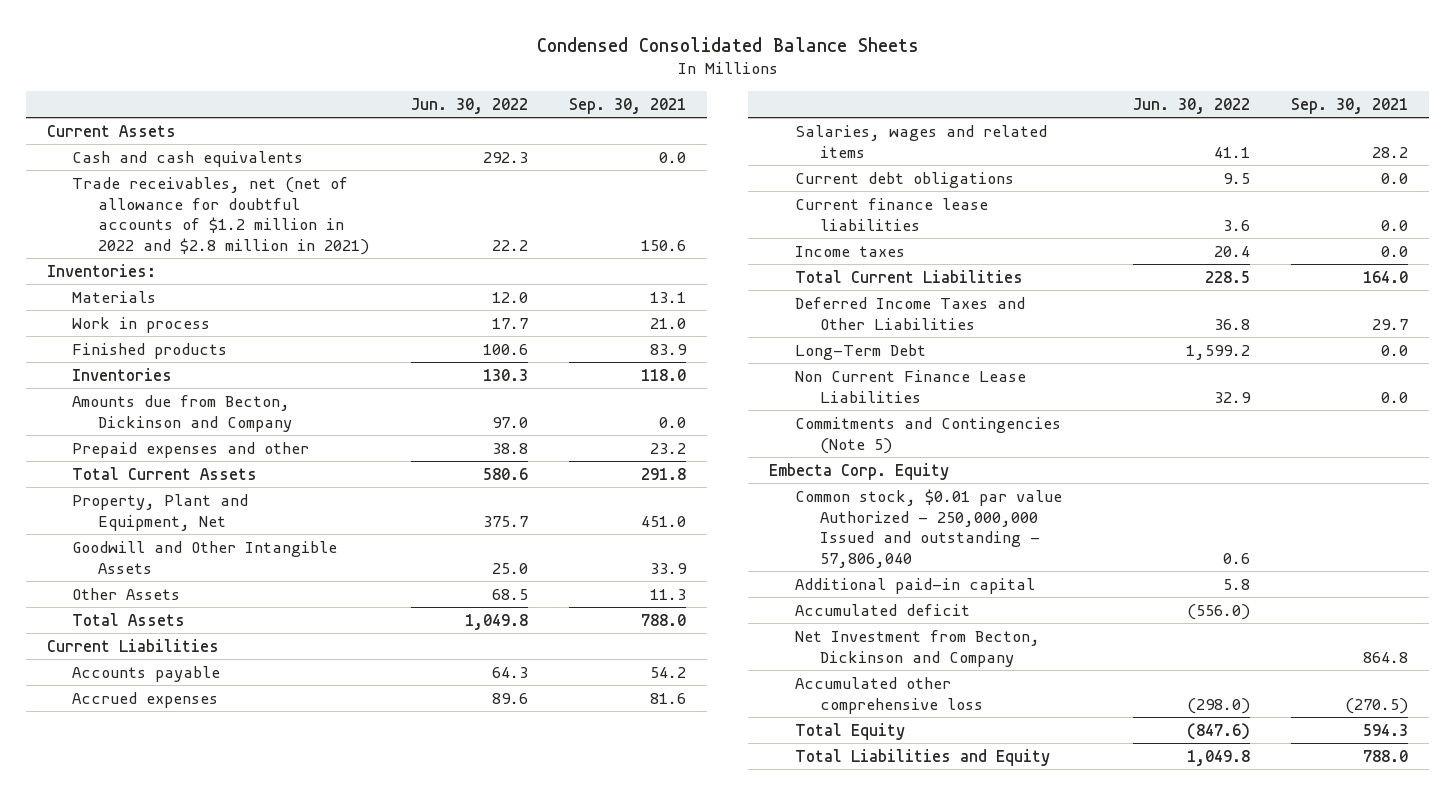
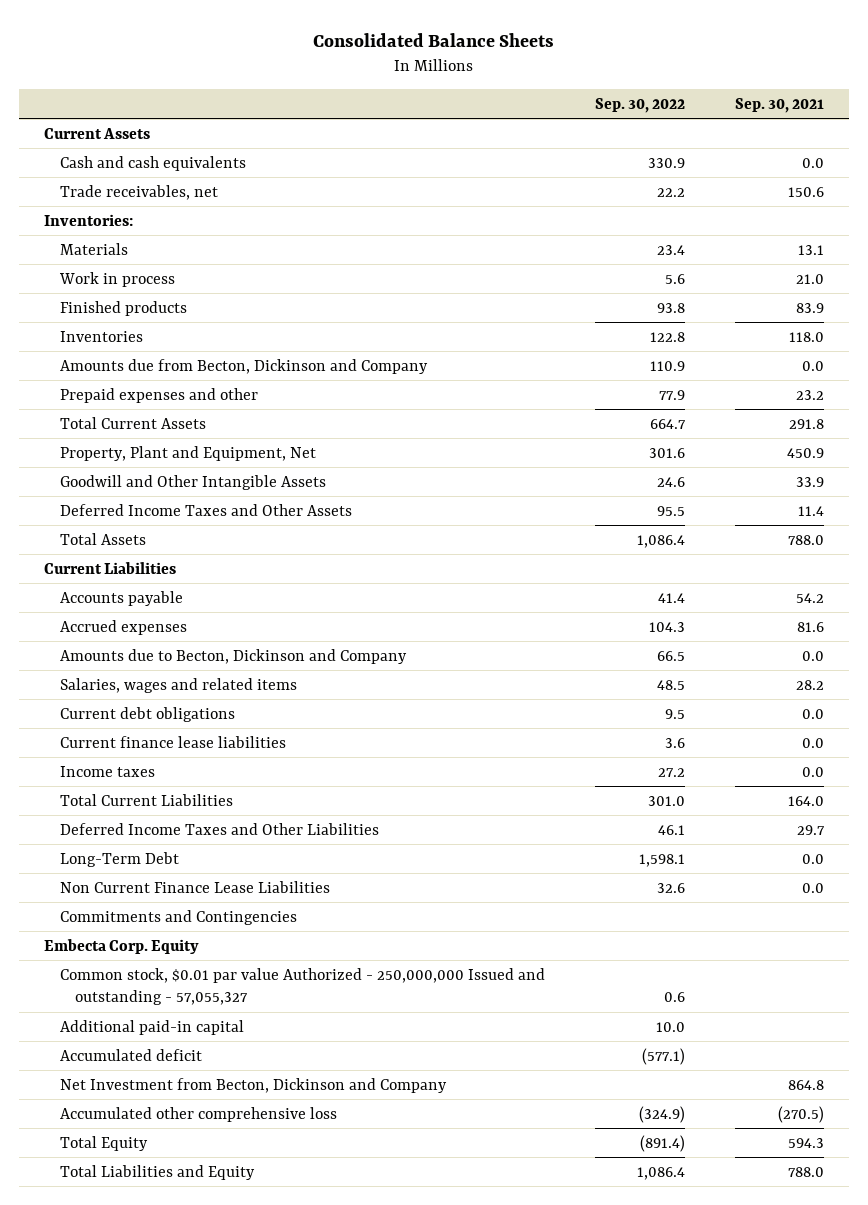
[536,36,919,52] Condensed Consolidated Balance Sheets -> [313,33,555,48] Consolidated Balance Sheets
[410,97,528,114] Jun. 30, 2022 -> none
none -> [594,97,685,113] Sep. 30, 2022
[72,176,370,255] Trade receivables, net (net of allowance for doubtful accounts of $1.2 million in 2022 and $2.8 million in 2021) -> [59,184,218,200] Trade receivables, net
[641,515,687,527] 451.0 -> [786,447,824,458] 450.9
[72,587,181,600] Other Assets -> none
none -> [59,503,352,516] Deferred Income Taxes and Other Assets
none -> [59,648,407,664] Amounts due to Becton, Dickinson and Company
[794,416,1061,454] Commitments and Contingencies (Note 5) -> [59,909,297,925] Commitments and Contingencies
[794,488,1062,568] Common stock, $0.01 par value Authorized - 250,000,000 Issued and outstanding - 57,806,040 -> [59,967,545,1006] Common stock, $0.01 par value Authorized - 250,000,000 Issued and outstanding - 57,055,327

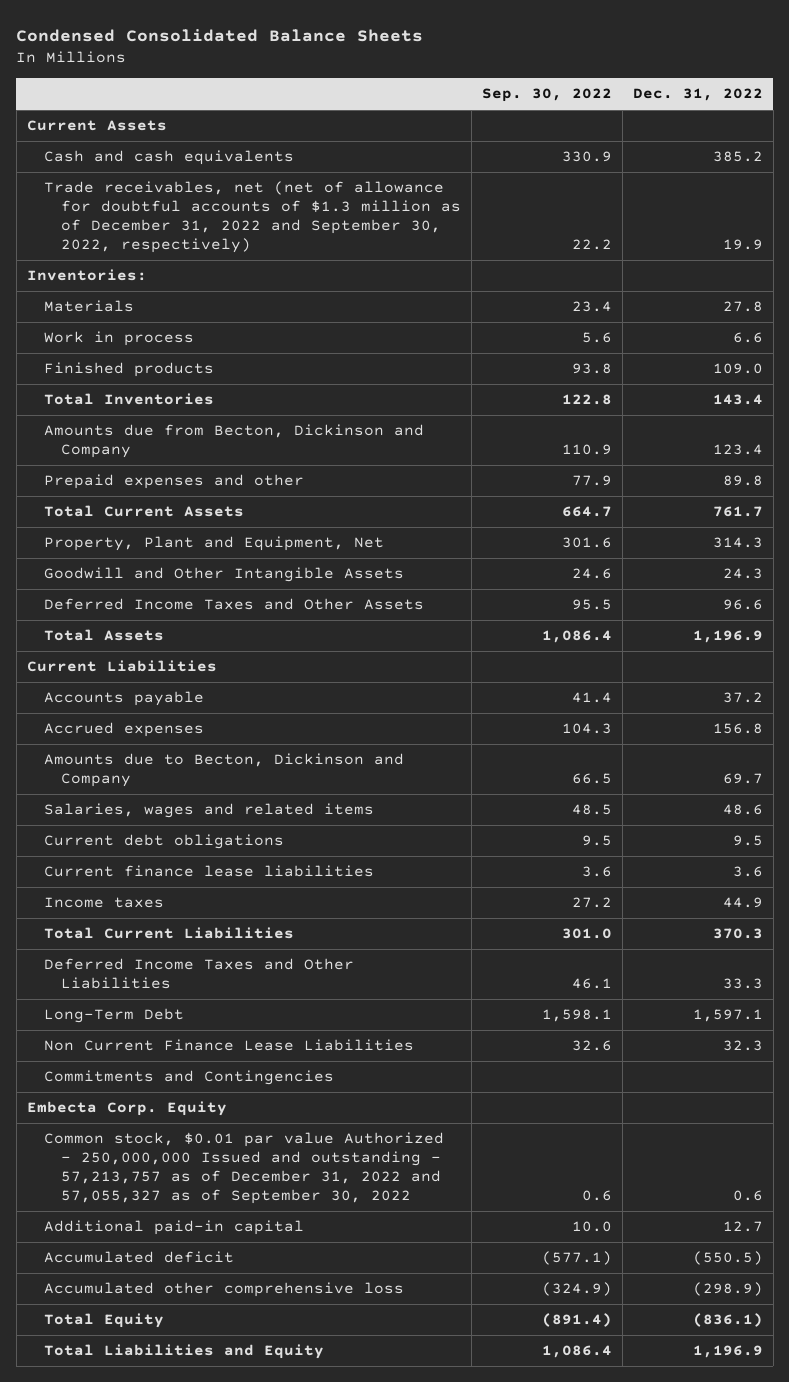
[313,33,555,48] Consolidated Balance Sheets -> [16,28,424,42] Condensed Consolidated Balance Sheets
[734,97,824,113] Sep. 30, 2021 -> none
none -> [632,88,763,102] Dec. 31, 2022
[59,184,218,200] Trade receivables, net -> [43,181,461,253] Trade receivables, net (net of allowance for doubtful accounts of $1.3 million as of December 31, 2022 and September 30, 2022, respectively)
[59,330,143,342] Inventories -> [43,393,214,406] Total Inventories
[59,967,545,1006] Common stock, $0.01 par value Authorized - 250,000,000 Issued and outstanding - 57,055,327 -> [43,1132,444,1204] Common stock, $0.01 par value Authorized - 250,000,000 Issued and outstanding - 57,213,757 as of December 31, 2022 and 57,055,327 as of September 30, 2022
[59,1077,447,1093] Net Investment from Becton, Dickinson and Company -> none

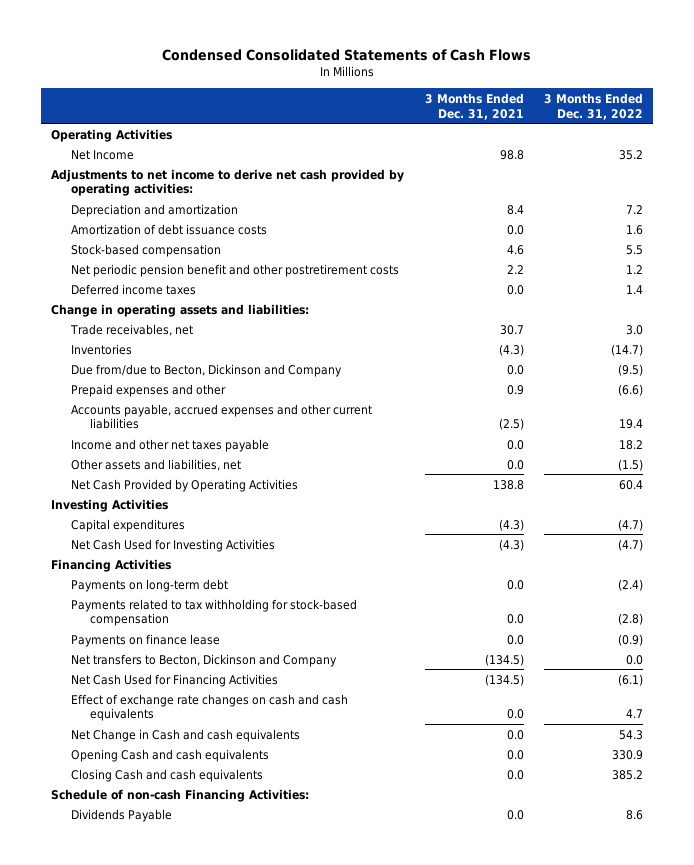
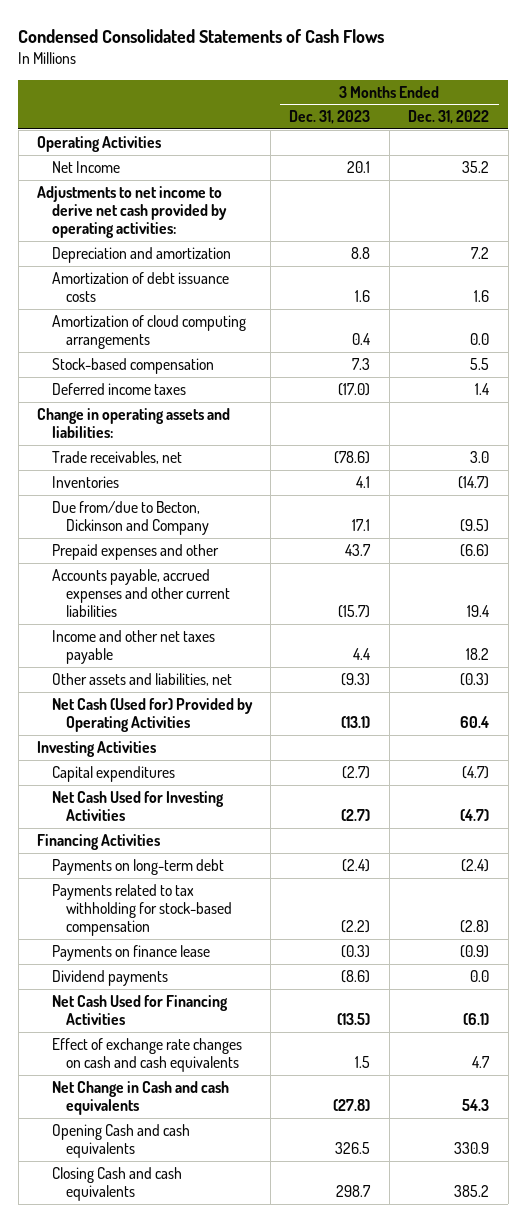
[424,93,524,120] 3 Months Ended Dec. 31, 2021 -> none
none -> [289,110,371,125] Dec. 31, 2023
none -> [51,315,246,350] Amortization of cloud computing arrangements
[70,263,399,277] Net periodic pension benefit and other postretirement costs -> none
[618,458,644,471] (1.5) -> [460,673,490,687] (0.3)
[70,478,298,492] Net Cash Provided by Operating Activities -> [51,698,253,733] Net Cash (Used for) Provided by Operating Activities
[70,653,337,667] Net transfers to Becton, Dickinson and Company -> none
none -> [51,970,168,987] Dividend payments
[50,788,309,802] Schedule of non-cash Financing Activities: -> none
[70,808,172,822] Dividends Payable -> none

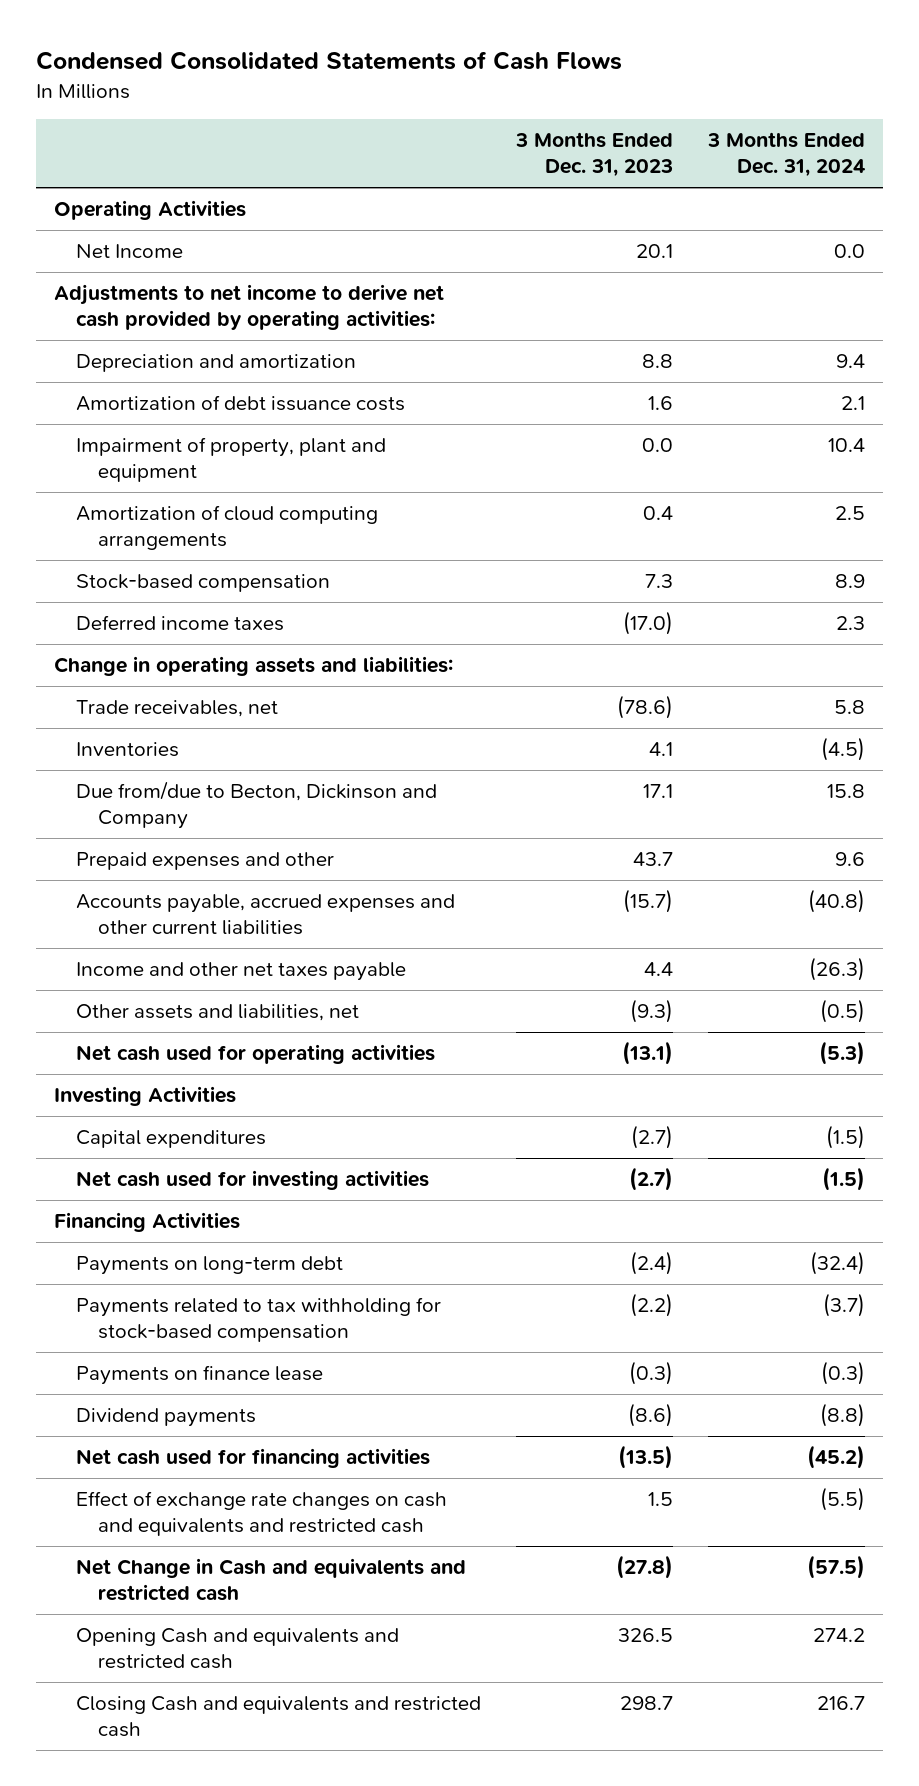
[408,110,490,125] Dec. 31, 2022 -> none
none -> [707,132,866,178] 3 Months Ended Dec. 31, 2024
none -> [75,437,386,483] Impairment of property, plant and equipment
[51,698,253,733] Net Cash (Used for) Provided by Operating Activities -> [75,1044,435,1065] Net cash used for operating activities
[51,791,224,822] Net Cash Used for Investing Activities -> [75,1170,429,1191] Net cash used for investing activities
[51,995,228,1026] Net Cash Used for Financing Activities -> [75,1448,430,1469] Net cash used for financing activities
[51,1038,242,1073] Effect of exchange rate changes on cash and cash equivalents -> [75,1491,447,1537] Effect of exchange rate changes on cash and equivalents and restricted cash
[51,1081,229,1116] Net Change in Cash and cash equivalents -> [75,1558,466,1602] Net Change in Cash and equivalents and restricted cash
[51,1124,190,1159] Opening Cash and cash equivalents -> [75,1628,399,1670] Opening Cash and equivalents and restricted cash
[51,1167,182,1202] Closing Cash and cash equivalents -> [75,1696,481,1738] Closing Cash and equivalents and restricted cash

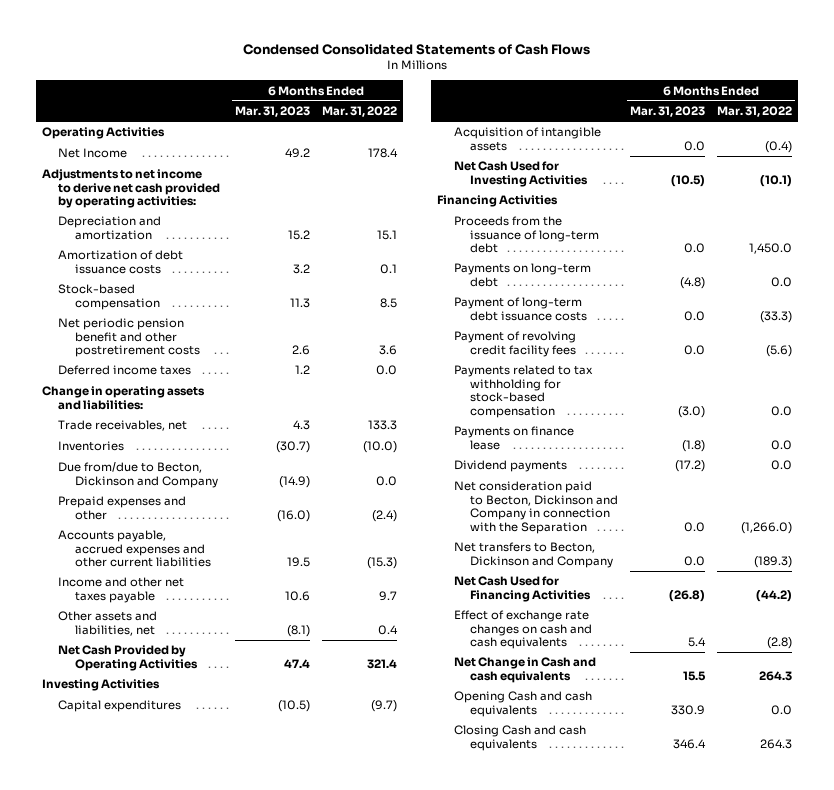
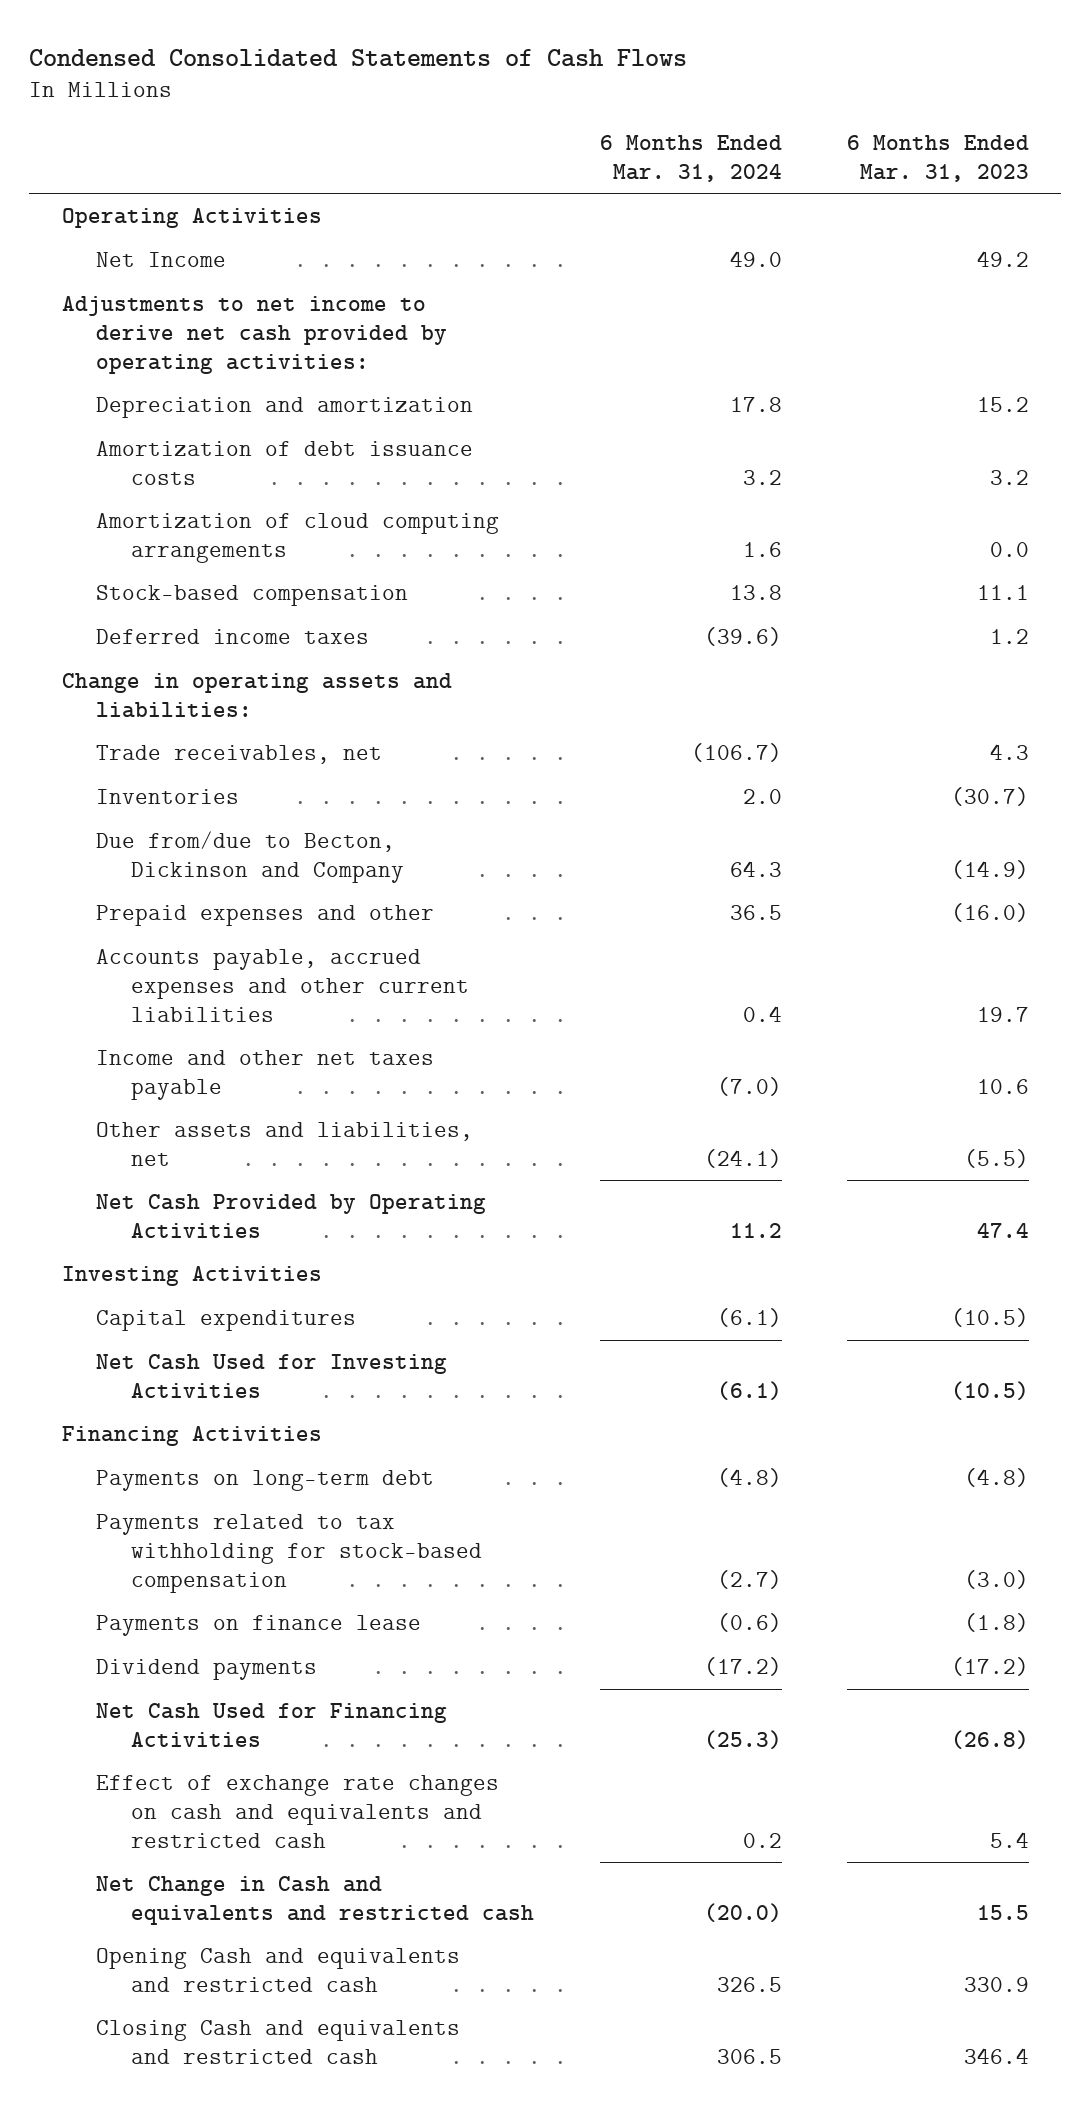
[321,106,397,118] Mar. 31, 2022 -> none
none -> [599,134,782,182] 6 Months Ended Mar. 31, 2024
[58,318,200,358] Net periodic pension benefit and other postretirement costs -> none
none -> [96,512,500,563] Amortization of cloud computing arrangements
[289,297,310,308] 11.3 -> [976,584,1029,600] 11.1
[286,557,310,568] 19.5 -> [976,1006,1029,1022] 19.7
[286,624,310,637] (8.1) -> [963,1148,1029,1168] (5.5)
[453,127,601,151] Acquisition of intangible assets -> none
[453,216,600,254] Proceeds from the issuance of long-term debt -> none
[453,297,588,321] Payment of long-term debt issuance costs -> none
[453,331,577,357] Payment of revolving credit facility fees -> none
[453,481,619,534] Net consideration paid to Becton, Dickinson and Company in connection with the Separation -> none
[453,542,614,568] Net transfers to Becton, Dickinson and Company -> none
[453,610,593,650] Effect of exchange rate changes on cash and cash equivalents -> [96,1774,500,1848] Effect of exchange rate changes on cash and equivalents and restricted cash
[453,657,596,683] Net Change in Cash and cash equivalents -> [96,1875,535,1925] Net Change in Cash and equivalents and restricted cash
[453,691,592,717] Opening Cash and cash equivalents -> [96,1947,461,1992] Opening Cash and equivalents and restricted cash
[453,725,586,751] Closing Cash and cash equivalents -> [96,2019,461,2064] Closing Cash and equivalents and restricted cash

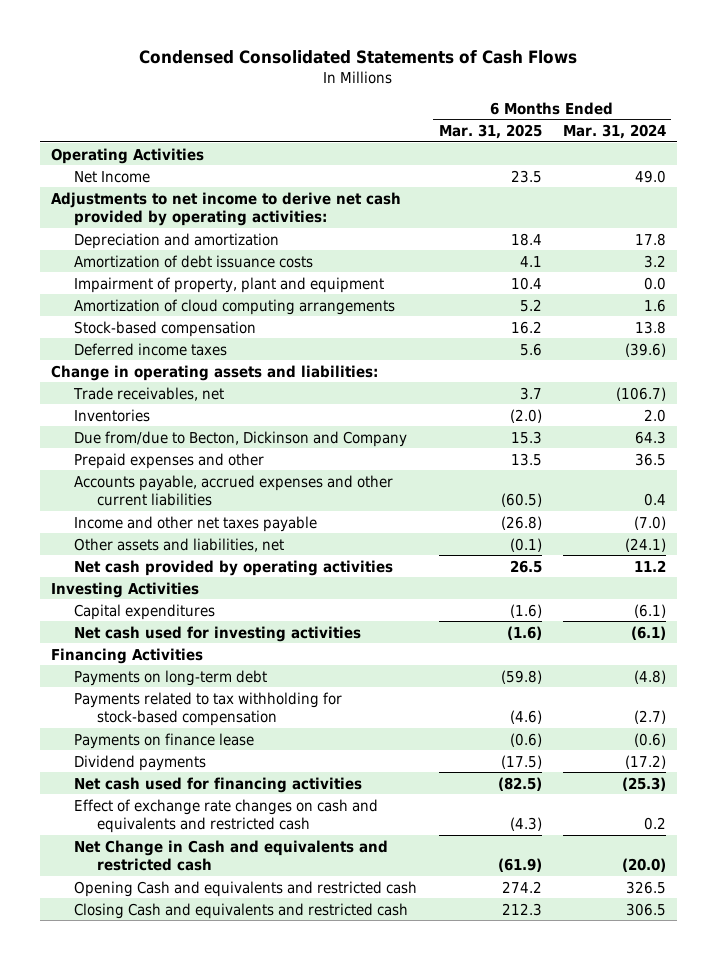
[846,134,1029,182] 6 Months Ended Mar. 31, 2023 -> none
none -> [438,124,542,140] Mar. 31, 2025
none -> [74,276,385,293] Impairment of property, plant and equipment
[96,1193,487,1238] Net Cash Provided by Operating Activities -> [74,559,394,576] Net cash provided by operating activities
[96,1353,448,1398] Net Cash Used for Investing Activities -> [74,625,362,642] Net cash used for investing activities
[96,1702,448,1747] Net Cash Used for Financing Activities -> [74,776,363,793] Net cash used for financing activities

